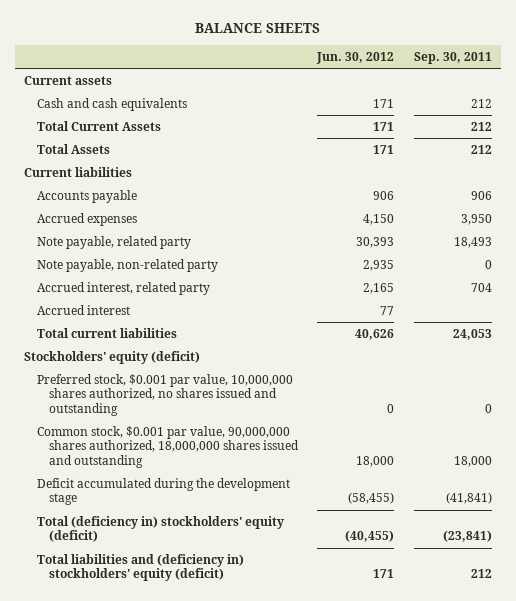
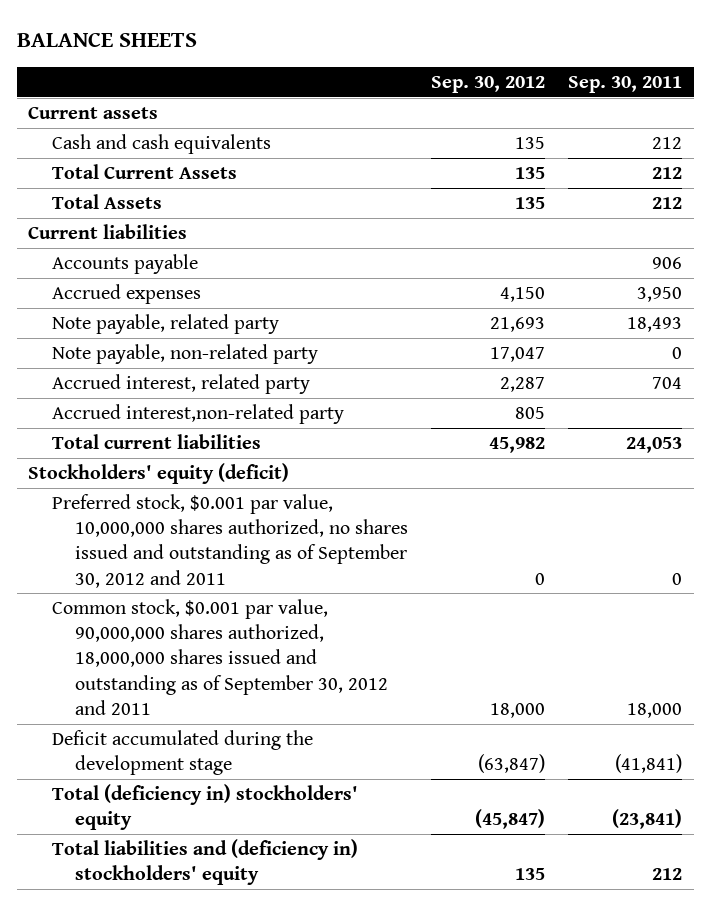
[316,51,395,64] Jun. 30, 2012 -> none
none -> [431,75,546,93] Sep. 30, 2012
[36,304,130,315] Accrued interest -> [51,404,344,425] Accrued interest,non-related party
[36,373,293,416] Preferred stock, $0.001 par value, 10,000,000 shares authorized, no shares issued and outstanding -> [51,494,409,588] Preferred stock, $0.001 par value, 10,000,000 shares authorized, no shares issued and outstanding as of September 30, 2012 and 2011
[36,425,300,468] Common stock, $0.001 par value, 90,000,000 shares authorized, 18,000,000 shares issued and outstanding -> [51,599,389,715] Common stock, $0.001 par value, 90,000,000 shares authorized, 18,000,000 shares issued and outstanding as of September 30, 2012 and 2011
[36,515,284,543] Total (deficiency in) stockholders' equity (deficit) -> [51,784,358,831] Total (deficiency in) stockholders' equity
[36,553,244,582] Total liabilities and (deficiency in) stockholders' equity (deficit) -> [51,839,358,886] Total liabilities and (deficiency in) stockholders' equity

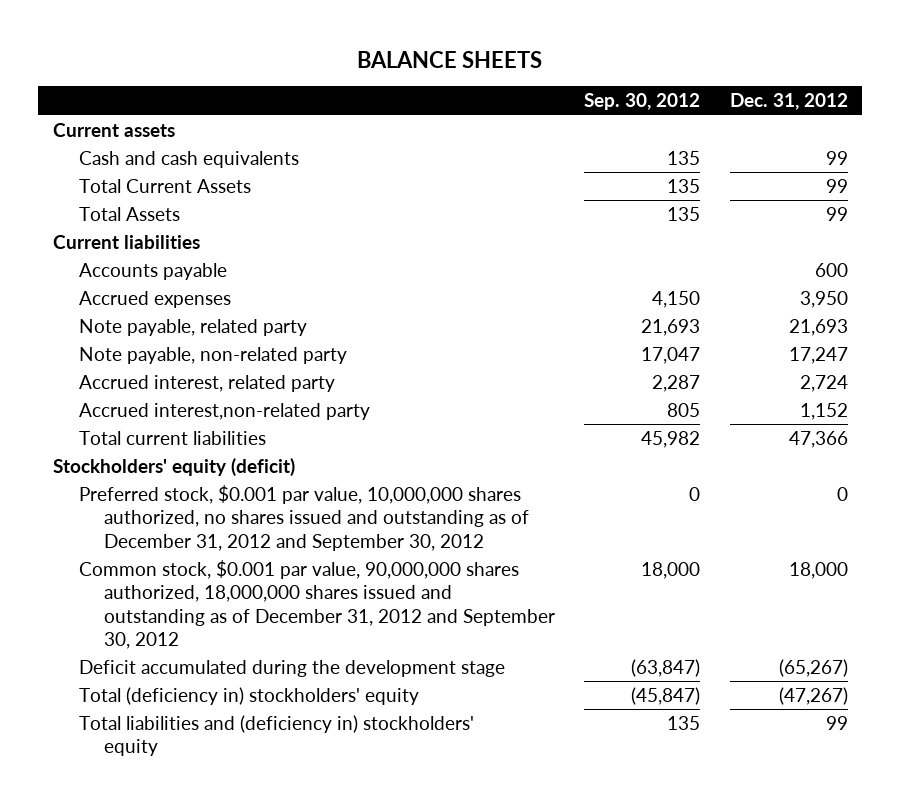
[568,75,683,93] Sep. 30, 2011 -> none
none -> [729,93,848,111] Dec. 31, 2012
[51,494,409,588] Preferred stock, $0.001 par value, 10,000,000 shares authorized, no shares issued and outstanding as of September 30, 2012 and 2011 -> [78,484,530,551] Preferred stock, $0.001 par value, 10,000,000 shares authorized, no shares issued and outstanding as of December 31, 2012 and September 30, 2012
[51,599,389,715] Common stock, $0.001 par value, 90,000,000 shares authorized, 18,000,000 shares issued and outstanding as of September 30, 2012 and 2011 -> [78,559,556,649] Common stock, $0.001 par value, 90,000,000 shares authorized, 18,000,000 shares issued and outstanding as of December 31, 2012 and September 30, 2012

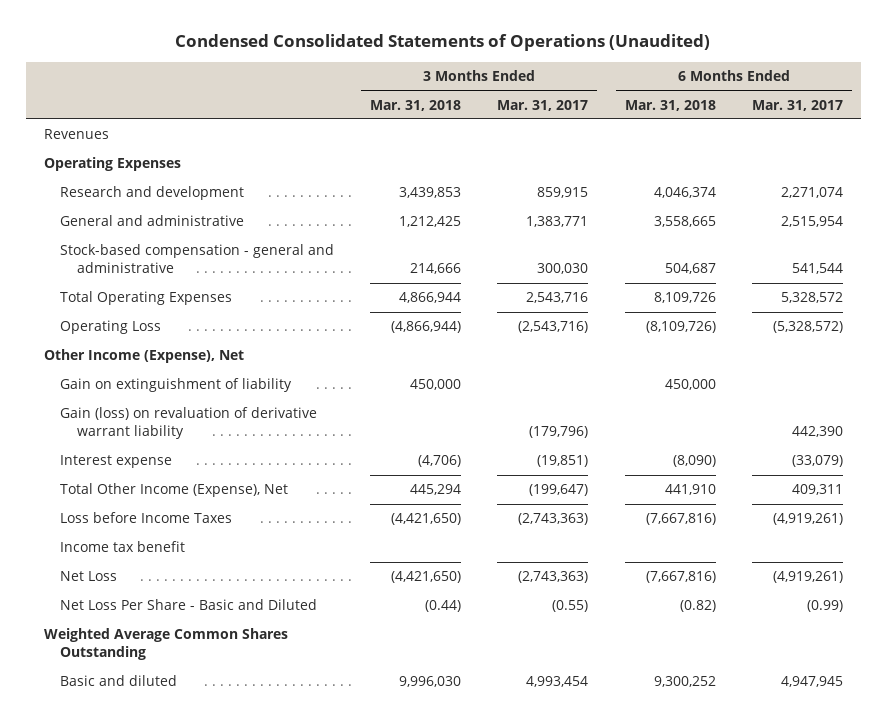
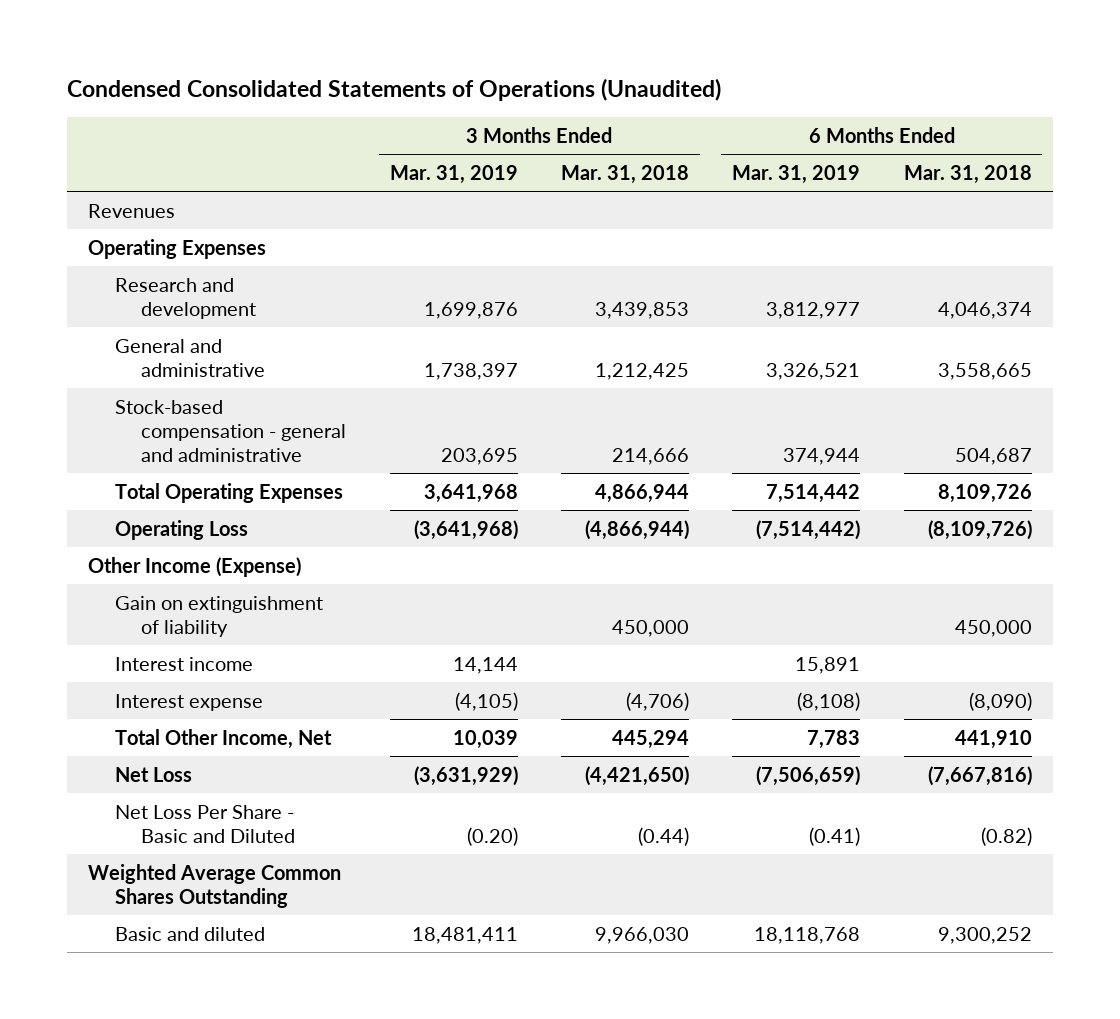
[497,99,589,111] Mar. 31, 2017 -> none
[751,99,843,111] Mar. 31, 2017 -> none
none -> [389,164,518,184] Mar. 31, 2019
none -> [732,164,861,184] Mar. 31, 2019
[43,349,244,364] Other Income (Expense), Net -> [88,556,302,577] Other Income (Expense)
[60,407,318,440] Gain (loss) on revaluation of derivative warrant liability -> none
none -> [114,656,253,671] Interest income
[60,512,233,524] Loss before Income Taxes -> none
[60,541,186,553] Income tax benefit -> none
[60,483,289,498] Total Other Income (Expense), Net -> [114,728,332,749] Total Other Income, Net
[399,676,462,688] 9,996,030 -> [594,926,689,944] 9,966,030

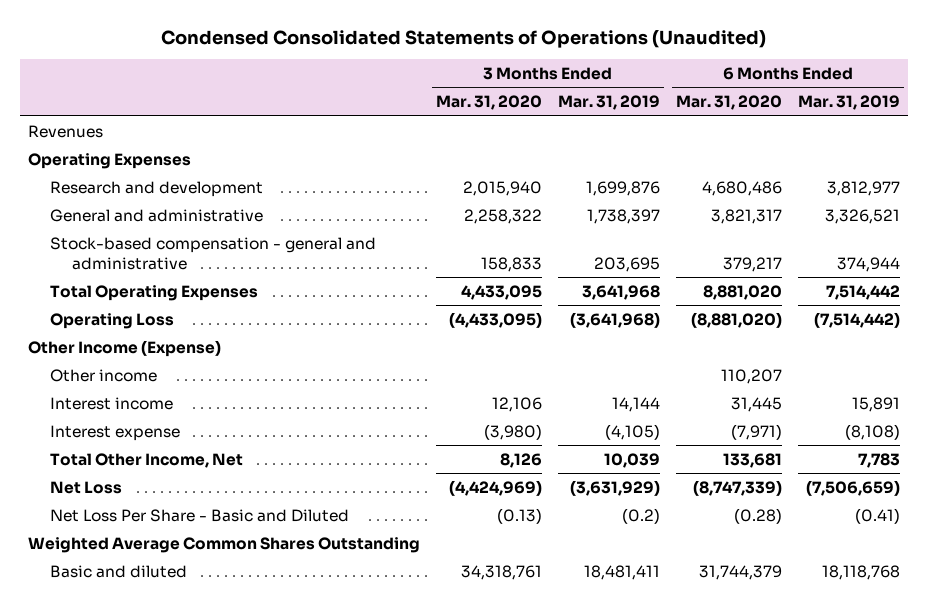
[560,164,689,184] Mar. 31, 2018 -> none
[903,164,1032,184] Mar. 31, 2018 -> none
none -> [435,95,542,111] Mar. 31, 2020
none -> [675,95,782,111] Mar. 31, 2020
[114,595,323,637] Gain on extinguishment of liability -> none
none -> [49,368,157,382] Other income
[466,826,518,846] (0.20) -> [621,507,660,524] (0.2)

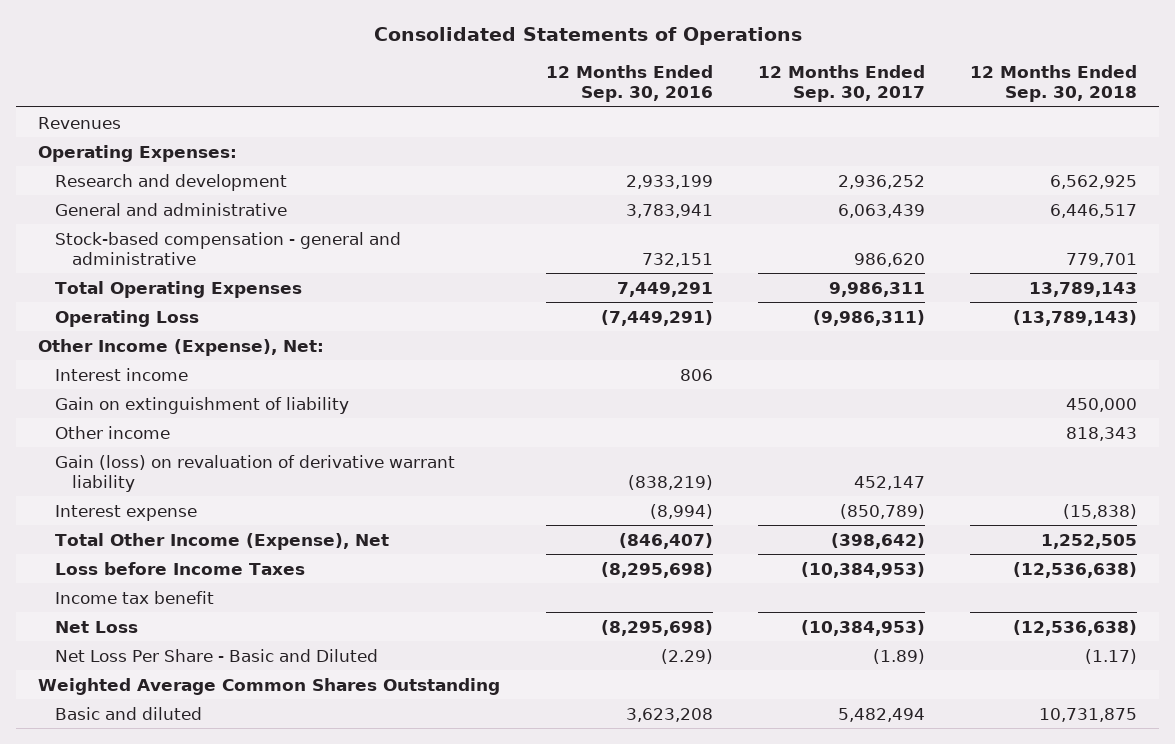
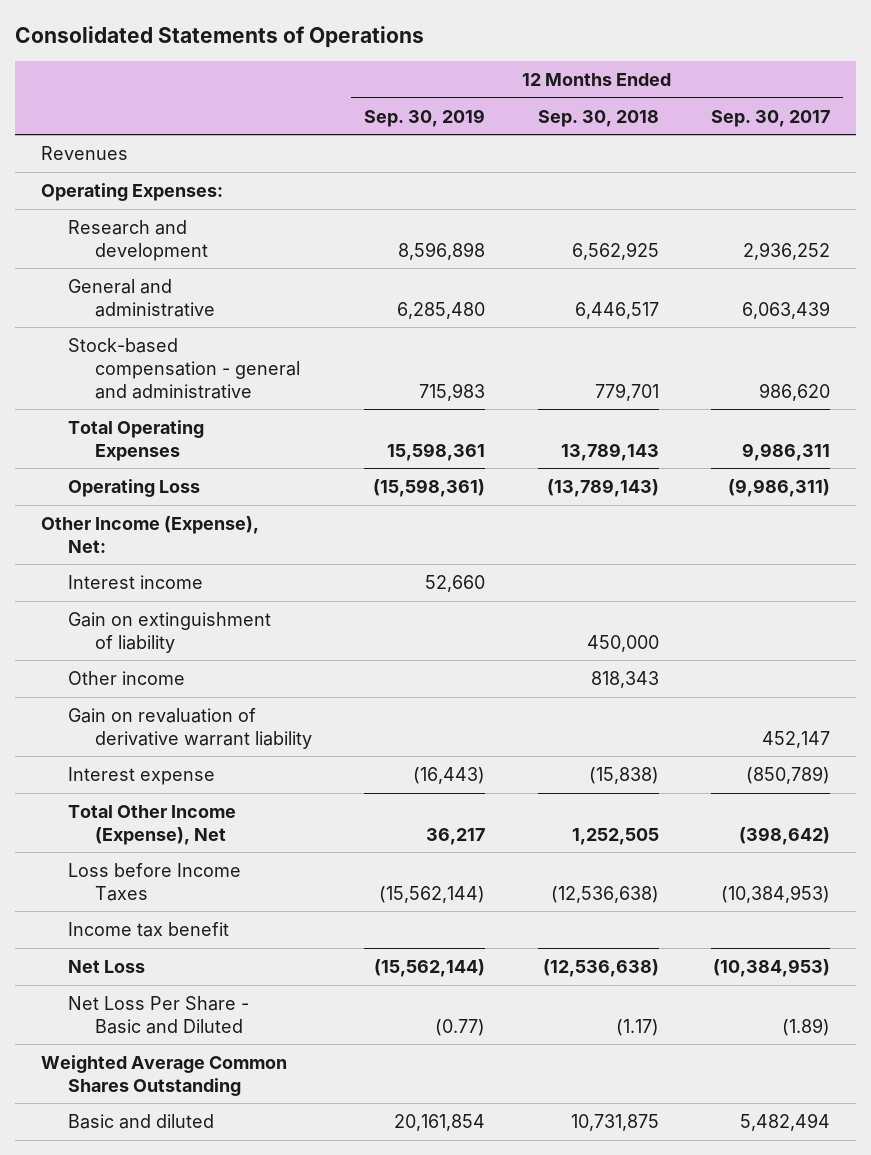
[545,65,713,103] 12 Months Ended Sep. 30, 2016 -> none
none -> [364,108,486,127] Sep. 30, 2019
[55,454,456,492] Gain (loss) on revaluation of derivative warrant liability -> [68,707,312,749] Gain on revaluation of derivative warrant liability

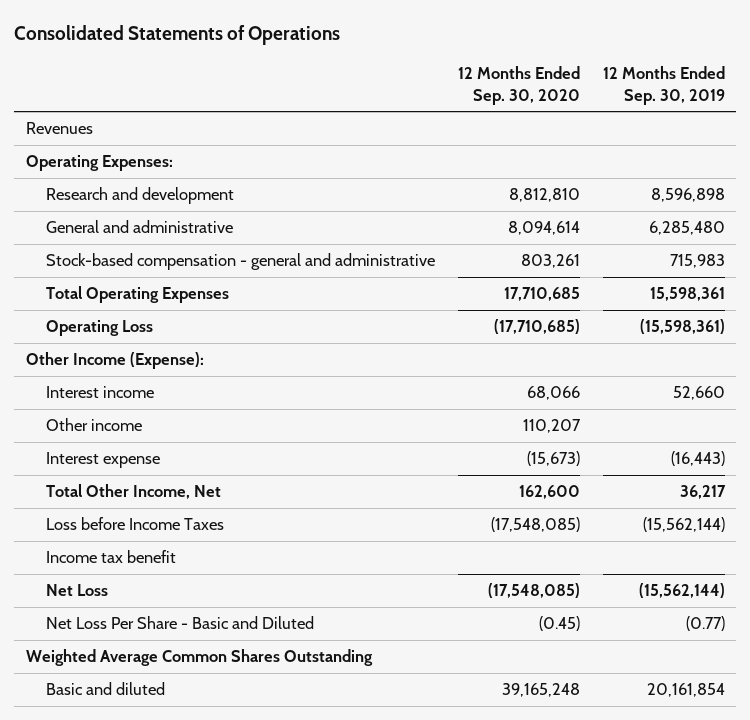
[537,109,659,127] Sep. 30, 2018 -> none
[711,109,831,127] Sep. 30, 2017 -> none
none -> [457,66,580,105] 12 Months Ended Sep. 30, 2020
[41,515,260,553] Other Income (Expense), Net: -> [25,352,204,370] Other Income (Expense):
[68,611,272,653] Gain on extinguishment of liability -> none
[68,707,312,749] Gain on revaluation of derivative warrant liability -> none
[68,804,237,845] Total Other Income (Expense), Net -> [45,484,221,500] Total Other Income, Net

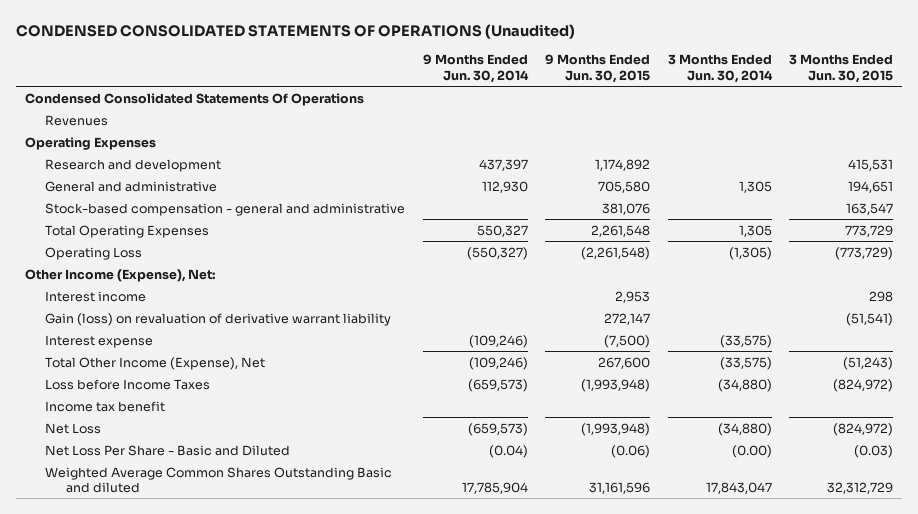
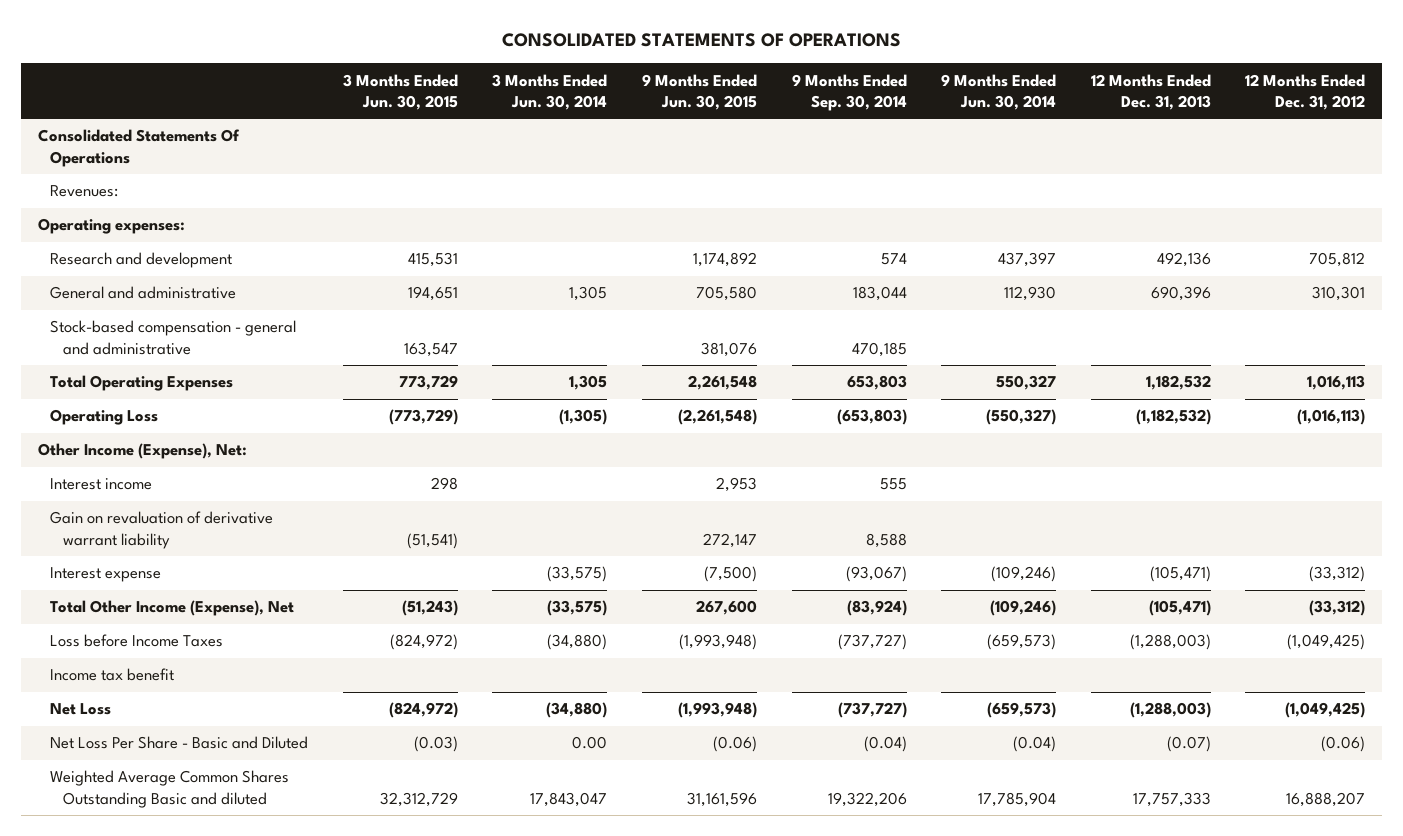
[16,24,576,40] CONDENSED CONSOLIDATED STATEMENTS OF OPERATIONS (Unaudited) -> [501,33,901,48] CONSOLIDATED STATEMENTS OF OPERATIONS
none -> [791,73,907,111] 9 Months Ended Sep. 30, 2014
none -> [1090,73,1211,110] 12 Months Ended Dec. 31, 2013
none -> [1245,73,1366,110] 12 Months Ended Dec. 31, 2012
[25,92,365,106] Condensed Consolidated Statements Of Operations -> [37,129,240,167] Consolidated Statements Of Operations
[45,114,109,126] Revenues -> [50,185,119,198] Revenues:
[25,136,157,150] Operating Expenses -> [37,218,185,235] Operating expenses:
[45,312,392,326] Gain (loss) on revaluation of derivative warrant liability -> [50,511,274,549] Gain on revaluation of derivative warrant liability
[731,444,772,458] (0.00) -> [572,736,608,750] 0.00

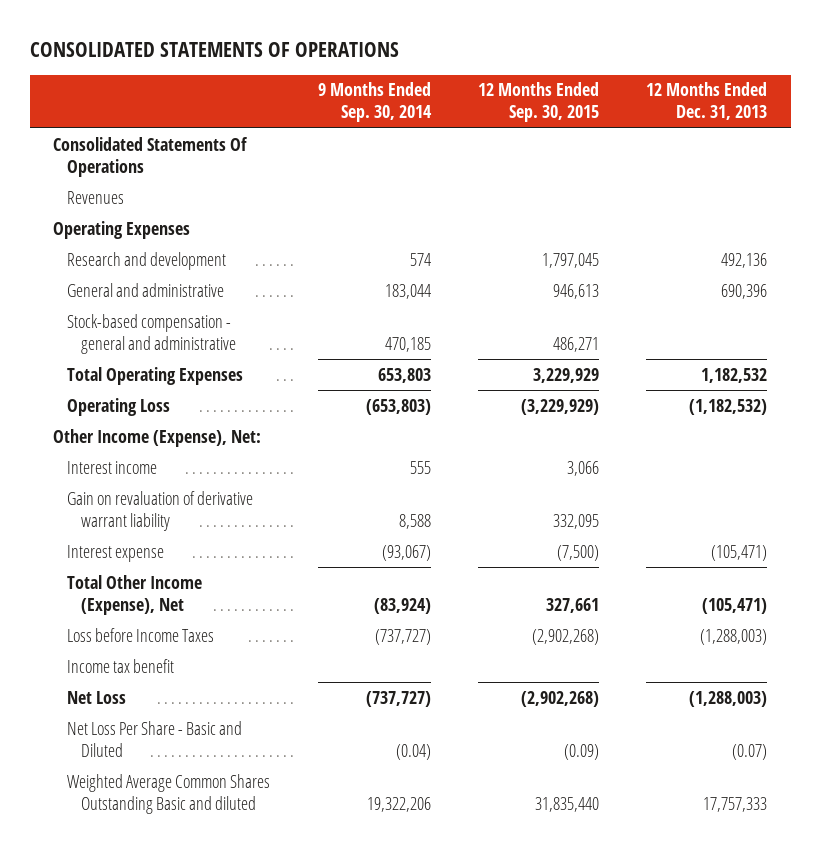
[342,73,458,110] 3 Months Ended Jun. 30, 2015 -> none
[492,73,608,110] 3 Months Ended Jun. 30, 2014 -> none
[642,73,758,110] 9 Months Ended Jun. 30, 2015 -> none
[941,73,1057,110] 9 Months Ended Jun. 30, 2014 -> none
[1245,73,1366,110] 12 Months Ended Dec. 31, 2012 -> none
none -> [477,82,599,123] 12 Months Ended Sep. 30, 2015
[50,185,119,198] Revenues: -> [67,190,125,204] Revenues
[37,218,185,235] Operating expenses: -> [53,220,191,239] Operating Expenses

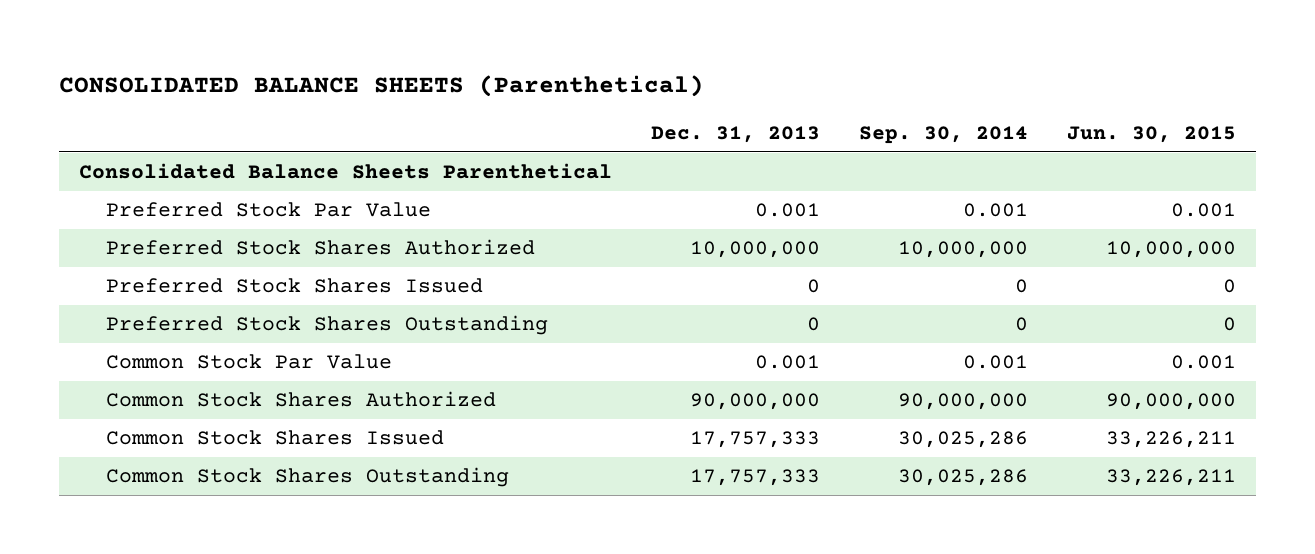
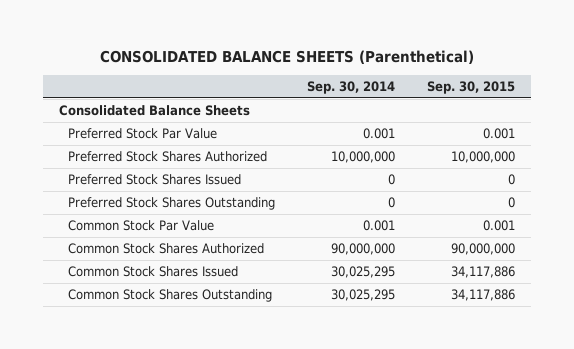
[650,125,820,143] Dec. 31, 2013 -> none
[1067,125,1237,143] Jun. 30, 2015 -> none
none -> [426,81,515,95] Sep. 30, 2015
[78,163,612,180] Consolidated Balance Sheets Parenthetical -> [58,104,250,116] Consolidated Balance Sheets
[898,431,1029,449] 30,025,286 -> [331,265,396,278] 30,025,295
[898,469,1029,487] 30,025,286 -> [331,288,396,301] 30,025,295

